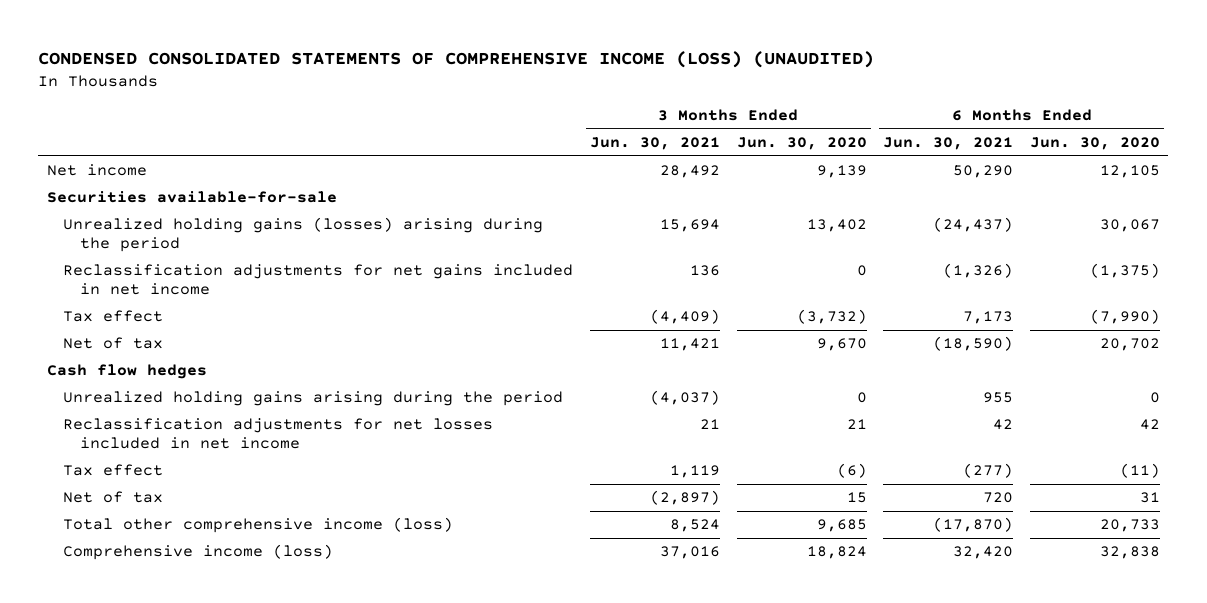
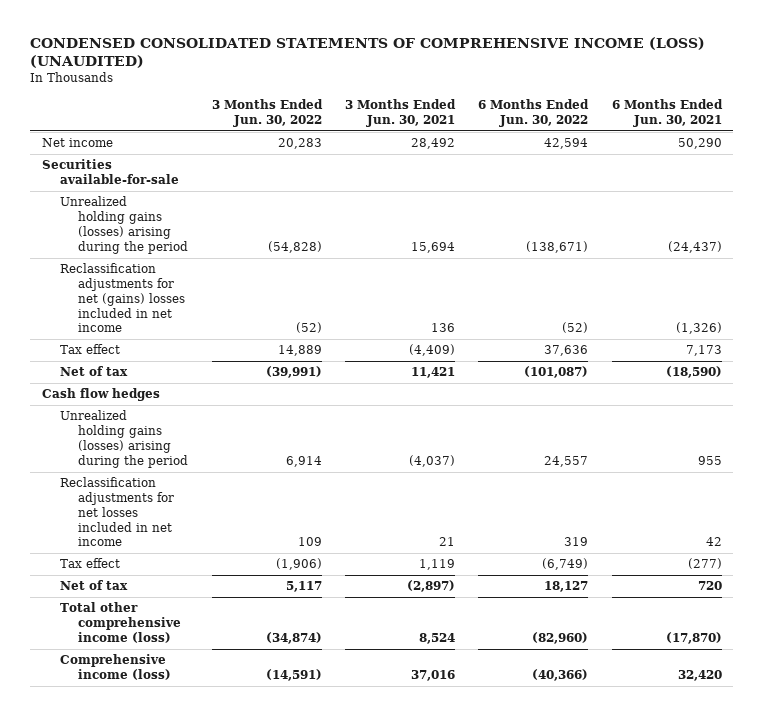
[736,137,867,151] Jun. 30, 2020 -> none
[1030,137,1161,151] Jun. 30, 2020 -> none
none -> [211,99,323,128] 3 Months Ended Jun. 30, 2022
none -> [478,99,590,128] 6 Months Ended Jun. 30, 2022
[63,264,574,296] Reclassification adjustments for net gains included in net income -> [60,263,186,333] Reclassification adjustments for net (gains) losses included in net income
[63,391,564,407] Unrealized holding gains arising during the period -> [60,410,189,468] Unrealized holding gains (losses) arising during the period

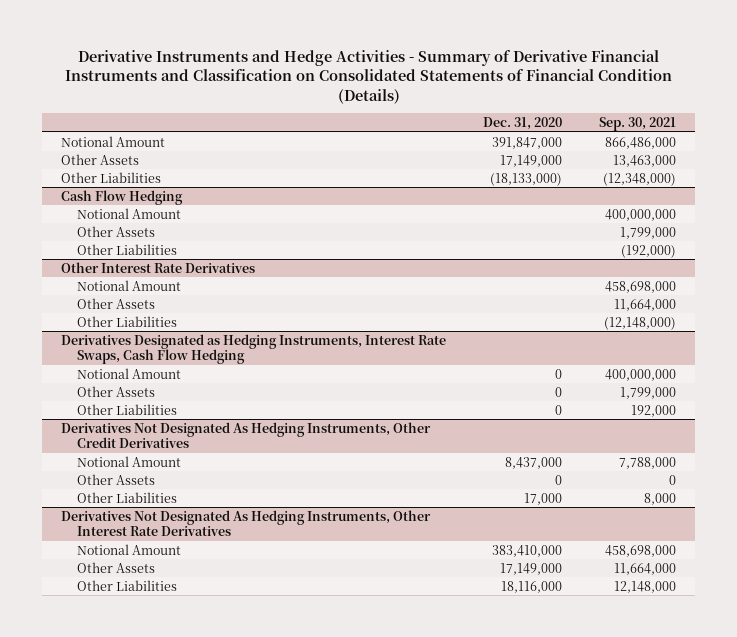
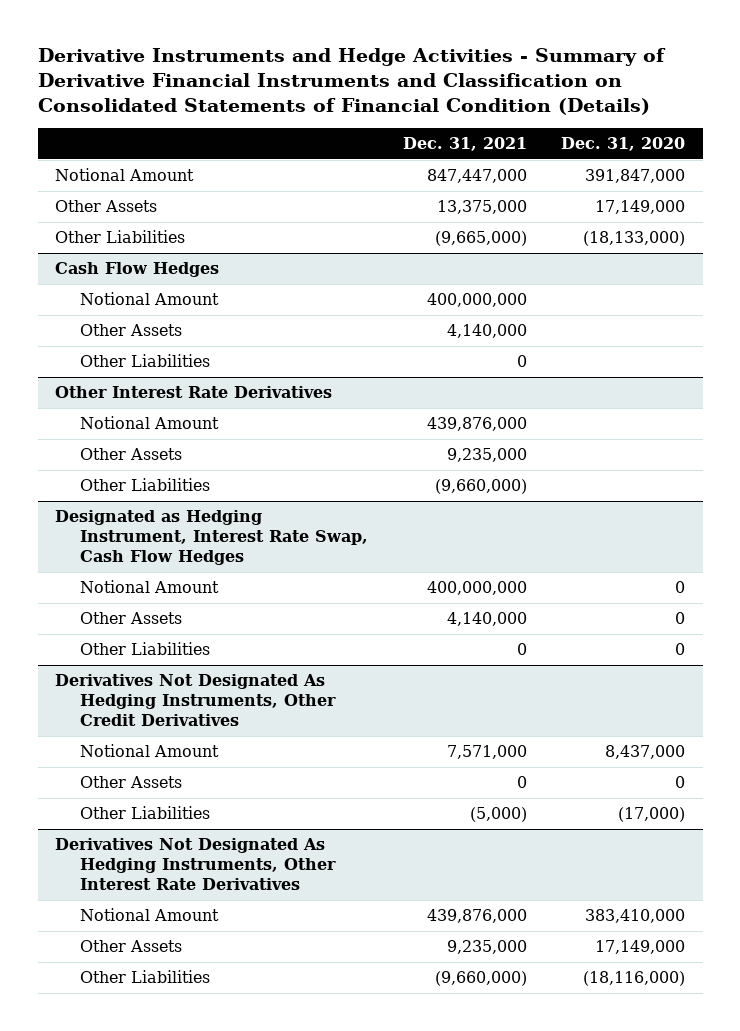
[599,117,677,132] Sep. 30, 2021 -> none
none -> [402,136,527,151] Dec. 31, 2021
[60,189,183,205] Cash Flow Hedging -> [54,262,219,278] Cash Flow Hedges
[60,333,446,365] Derivatives Designated as Hedging Instruments, Interest Rate Swaps, Cash Flow Hedging -> [54,510,369,566] Designated as Hedging Instrument, Interest Rate Swap, Cash Flow Hedges
[524,492,563,505] 17,000 -> [618,807,686,823] (17,000)
[501,580,563,593] 18,116,000 -> [583,971,686,987] (18,116,000)

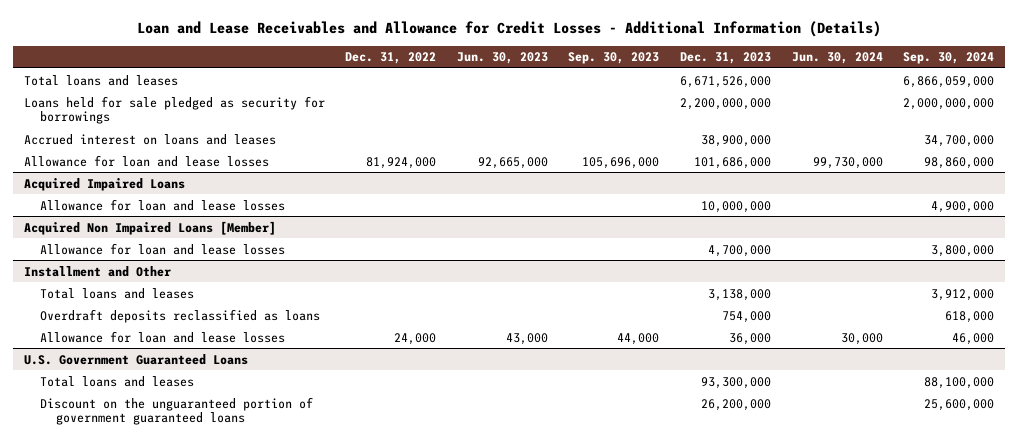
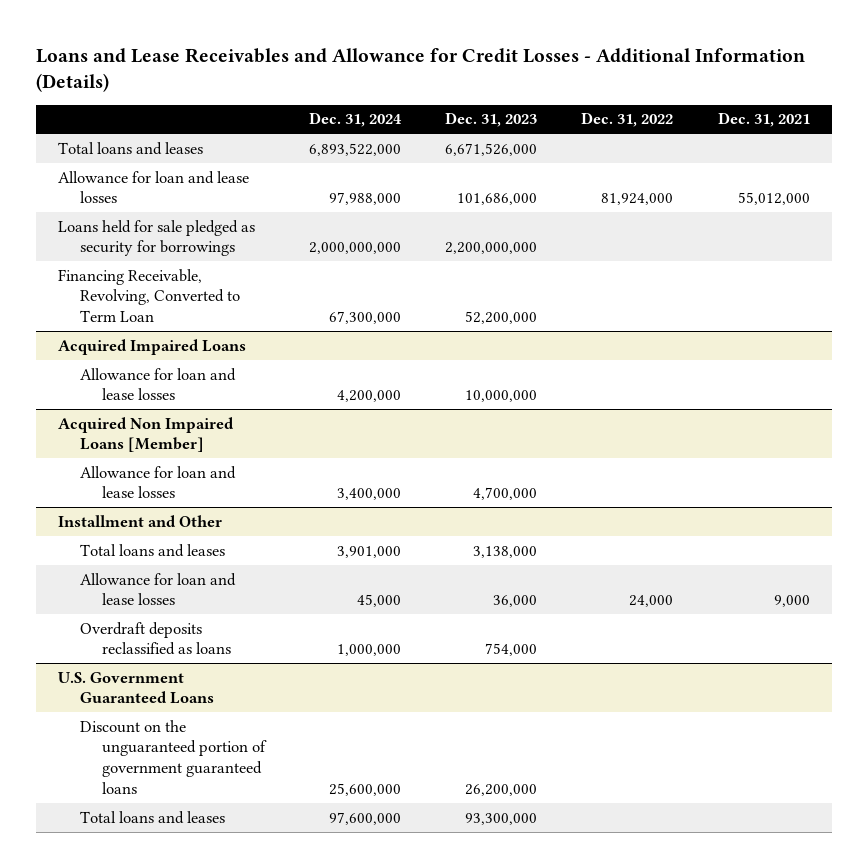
[136,20,881,37] Loan and Lease Receivables and Allowance for Credit Losses - Additional Information (Details) -> [35,47,805,92] Loans and Lease Receivables and Allowance for Credit Losses - Additional Information (Details)
[456,52,548,65] Jun. 30, 2023 -> none
[568,52,660,65] Sep. 30, 2023 -> none
[791,52,883,65] Jun. 30, 2024 -> none
[903,52,995,65] Sep. 30, 2024 -> none
none -> [309,112,403,128] Dec. 31, 2024
none -> [717,112,810,128] Dec. 31, 2021
[23,133,276,145] Accrued interest on loans and leases -> none
[23,95,325,125] Loans held for sale pledged as security for borrowings -> [57,219,255,257] Loans held for sale pledged as security for borrowings
none -> [57,268,241,323] Financing Receivable, Revolving, Converted to Term Loan
[39,308,320,323] Overdraft deposits reclassified as loans -> [80,621,232,656] Overdraft deposits reclassified as loans
[39,375,194,387] Total loans and leases -> [80,810,226,824] Total loans and leases

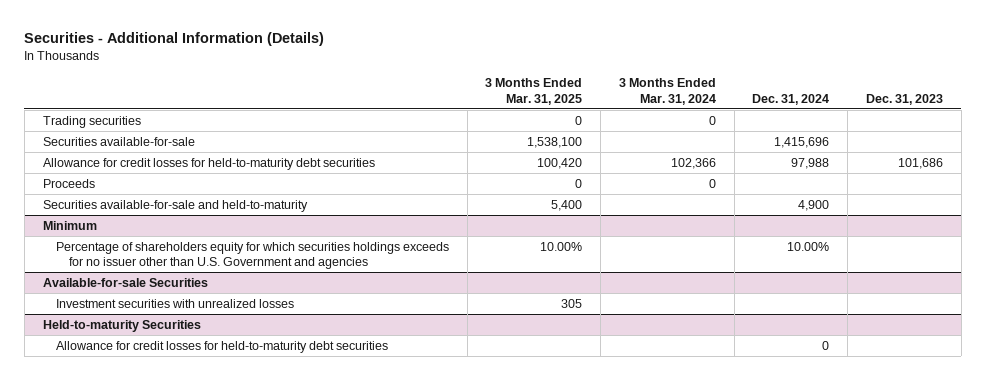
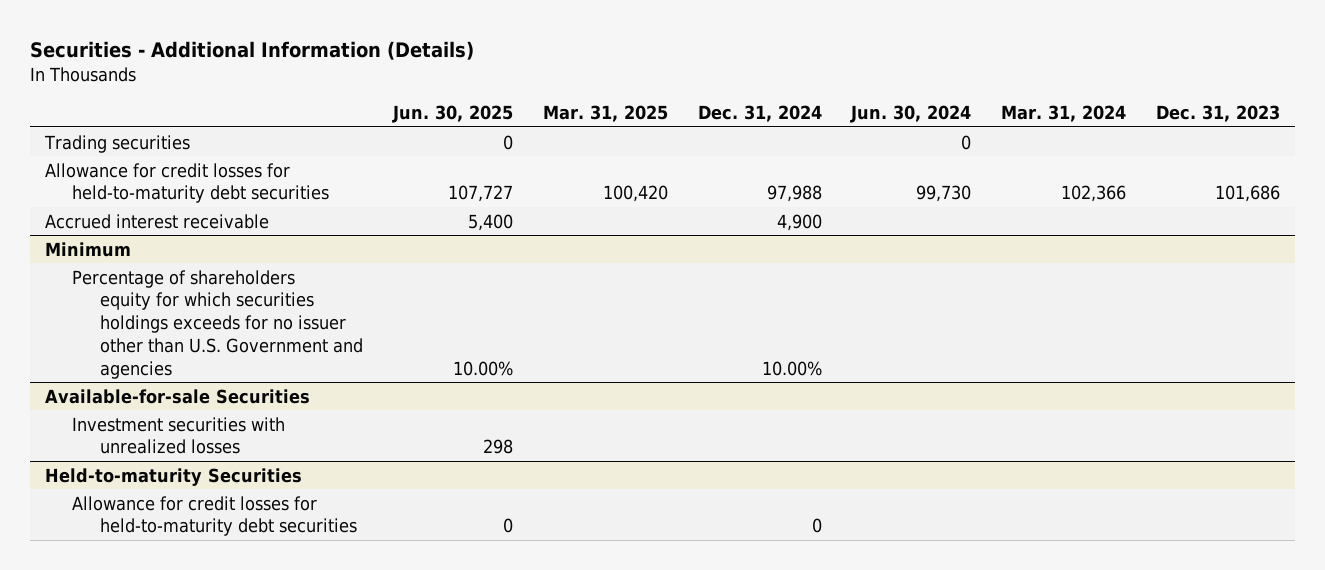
[485,78,583,105] 3 Months Ended Mar. 31, 2025 -> none
[618,78,716,105] 3 Months Ended Mar. 31, 2024 -> none
none -> [391,104,513,123] Jun. 30, 2025
none -> [542,104,668,122] Mar. 31, 2025
none -> [850,104,972,123] Jun. 30, 2024
none -> [1001,104,1127,122] Mar. 31, 2024
[42,136,195,146] Securities available-for-sale -> none
[42,178,95,188] Proceeds -> none
[42,199,308,212] Securities available-for-sale and held-to-maturity -> none
none -> [44,213,269,229] Accrued interest receivable

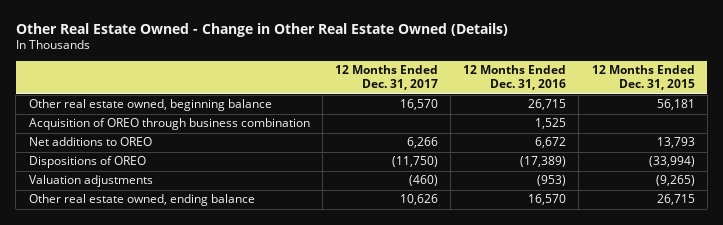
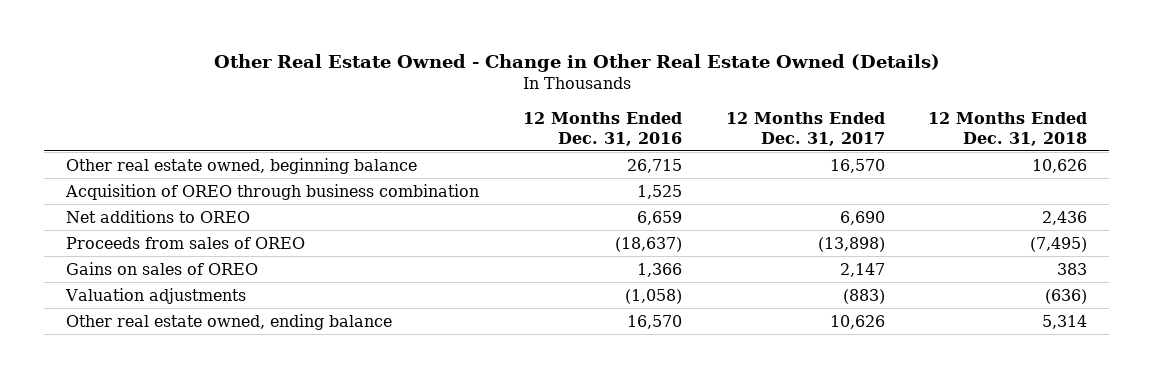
[591,65,695,91] 12 Months Ended Dec. 31, 2015 -> none
none -> [928,111,1088,146] 12 Months Ended Dec. 31, 2018
[28,156,146,169] Dispositions of OREO -> none
[406,137,438,149] 6,266 -> [839,210,885,225] 6,690
[535,137,567,149] 6,672 -> [636,210,682,225] 6,659
none -> [65,236,305,249] Proceeds from sales of OREO
none -> [65,261,258,275] Gains on sales of OREO
[408,175,438,187] (460) -> [842,288,885,304] (883)
[537,175,567,187] (953) -> [624,288,682,304] (1,058)

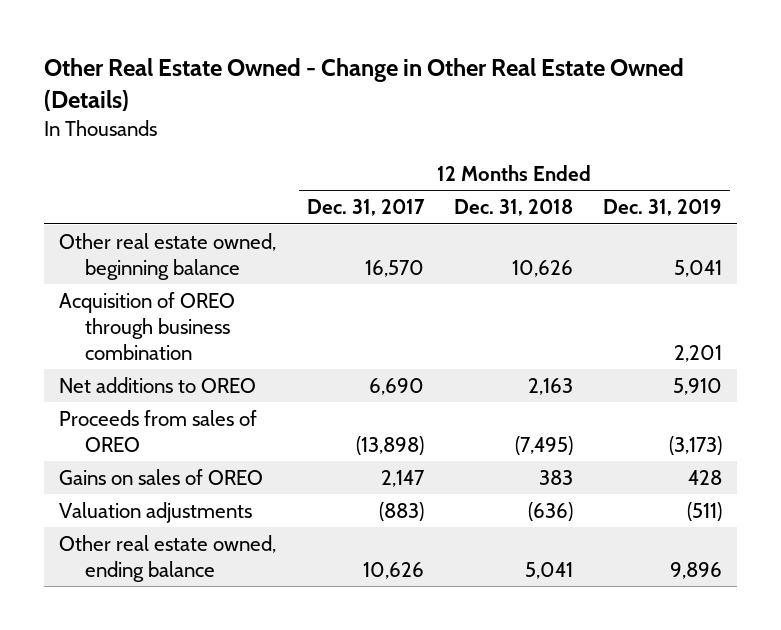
[522,111,682,146] 12 Months Ended Dec. 31, 2016 -> none
none -> [603,199,723,217] Dec. 31, 2019
[1042,210,1088,225] 2,436 -> [527,377,573,395] 2,163
[1042,314,1088,329] 5,314 -> [524,561,573,579] 5,041

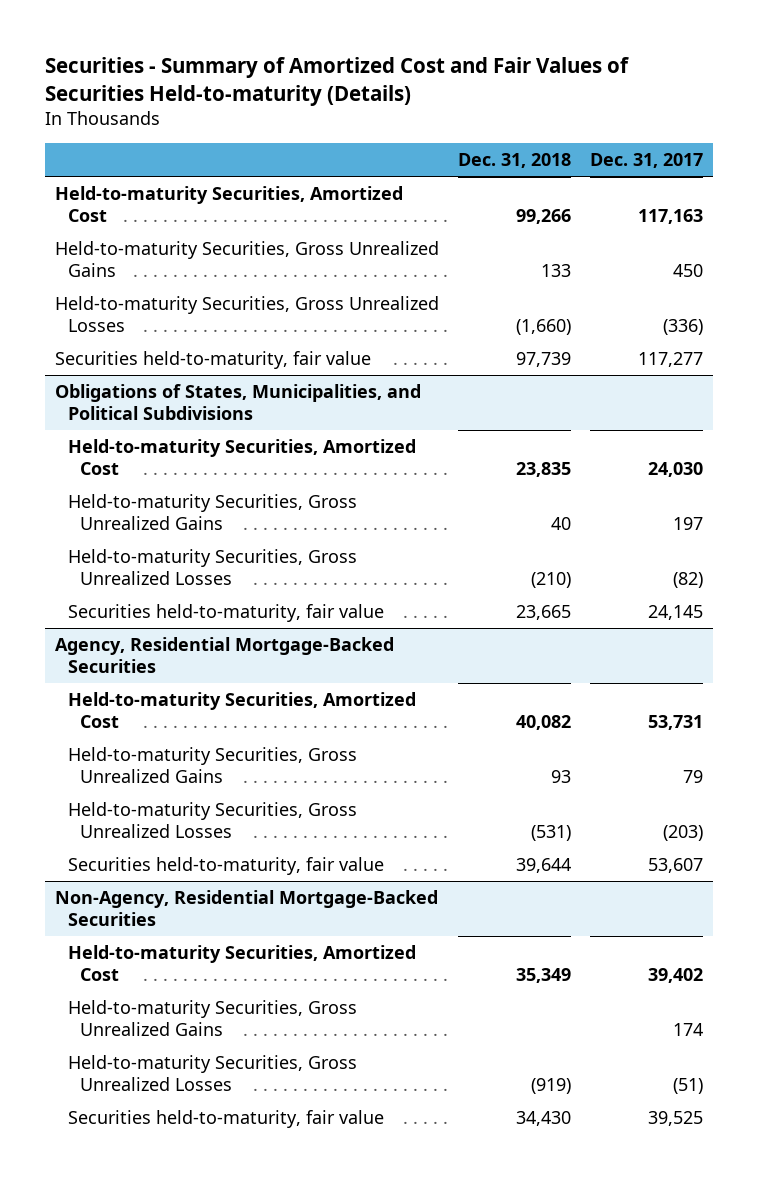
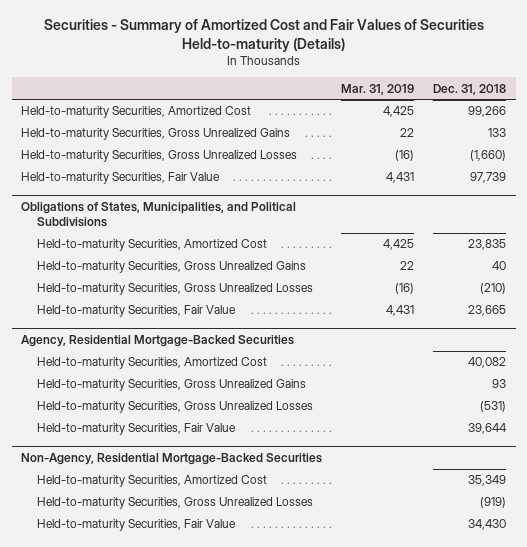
[590,153,704,169] Dec. 31, 2017 -> none
none -> [341,83,415,95] Mar. 31, 2019
[54,350,371,369] Securities held-to-maturity, fair value -> [21,172,221,185] Held-to-maturity Securities, Fair Value
[67,603,384,622] Securities held-to-maturity, fair value -> [37,305,237,318] Held-to-maturity Securities, Fair Value
[67,856,384,875] Securities held-to-maturity, fair value -> [37,423,237,436] Held-to-maturity Securities, Fair Value
[67,999,357,1037] Held-to-maturity Securities, Gross Unrealized Gains -> none
[67,1109,384,1128] Securities held-to-maturity, fair value -> [37,519,237,532] Held-to-maturity Securities, Fair Value

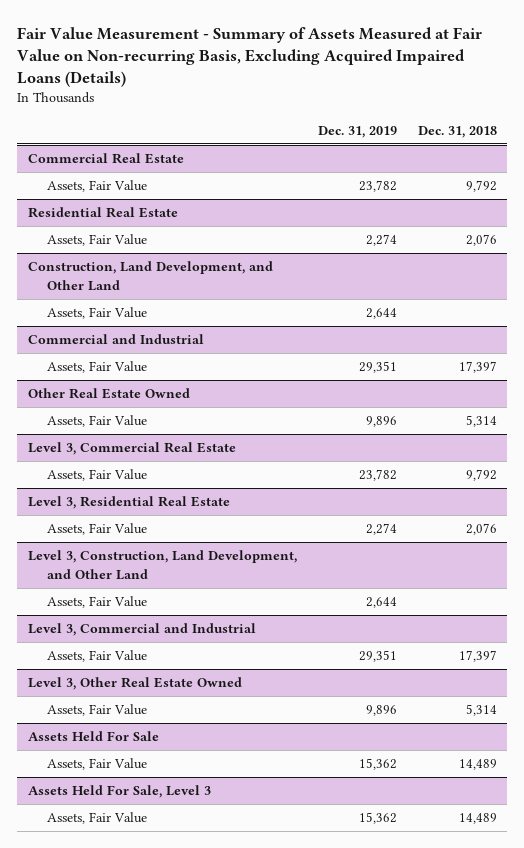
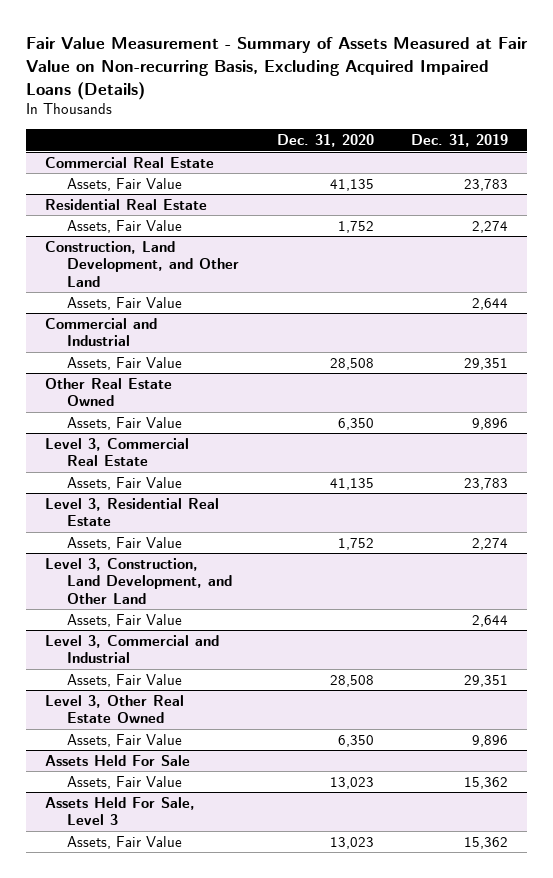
[417,125,497,138] Dec. 31, 2018 -> none
none -> [276,134,374,148] Dec. 31, 2020
[358,180,397,193] 23,782 -> [464,178,509,191] 23,783
[358,469,397,482] 23,782 -> [464,477,509,490] 23,783

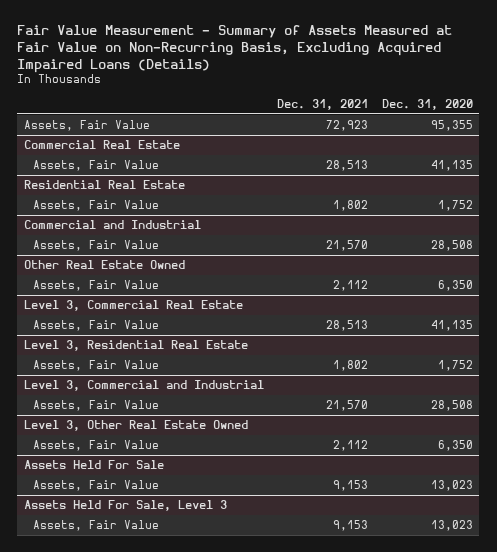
[25,36,528,100] Fair Value Measurement - Summary of Assets Measured at Fair Value on Non-recurring Basis, Excluding Acquired Impaired Loans (Details) -> [17,24,453,73] Fair Value Measurement - Summary of Assets Measured at Fair Value on Non-Recurring Basis, Excluding Acquired Impaired Loans (Details)
[411,134,509,148] Dec. 31, 2019 -> none
none -> [277,99,369,111] Dec. 31, 2021
none -> [24,119,151,131] Assets, Fair Value
[44,240,240,287] Construction, Land Development, and Other Land -> none
[67,296,183,310] Assets, Fair Value -> none
[44,557,233,604] Level 3, Construction, Land Development, and Other Land -> none
[67,613,183,627] Assets, Fair Value -> none

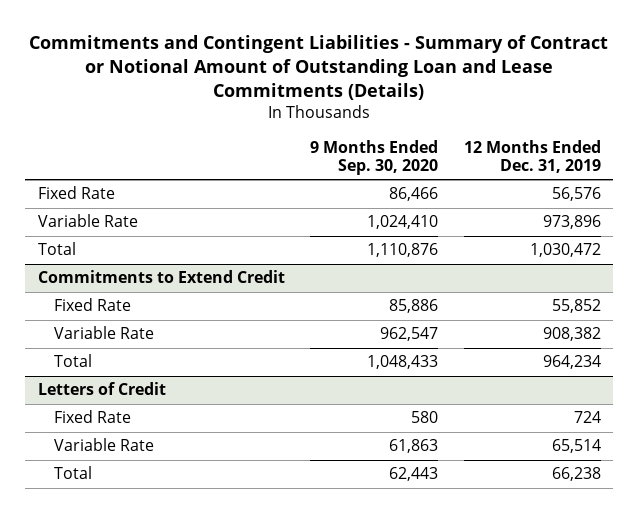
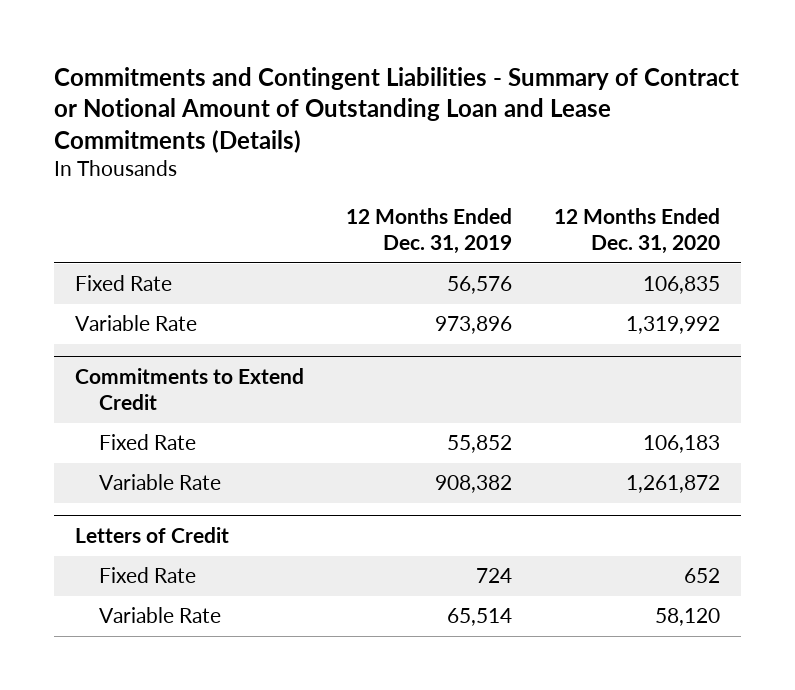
[310,139,439,175] 9 Months Ended Sep. 30, 2020 -> none
none -> [553,207,720,254] 12 Months Ended Dec. 31, 2020
[37,242,76,256] Total -> none
[54,354,93,368] Total -> none
[54,466,93,480] Total -> none

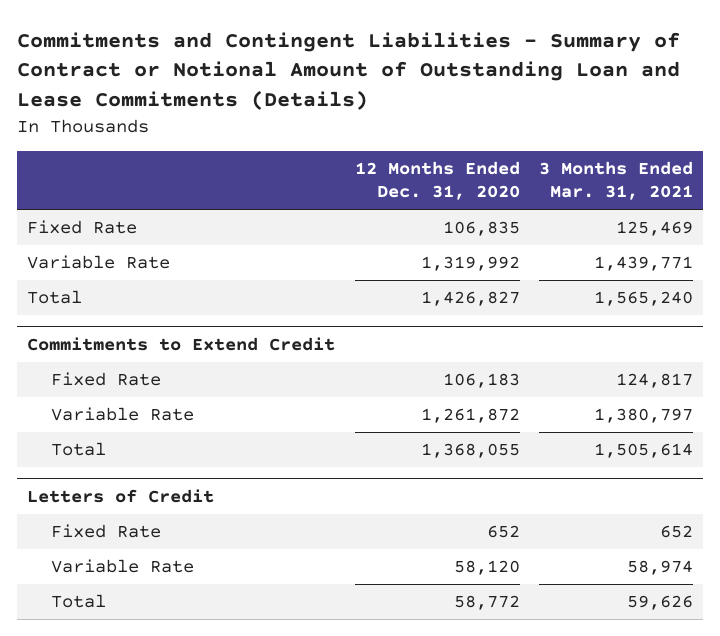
[345,207,512,254] 12 Months Ended Dec. 31, 2019 -> none
none -> [539,160,694,201] 3 Months Ended Mar. 31, 2021
none -> [27,290,83,305] Total
none -> [50,442,106,457] Total
none -> [50,594,106,609] Total

